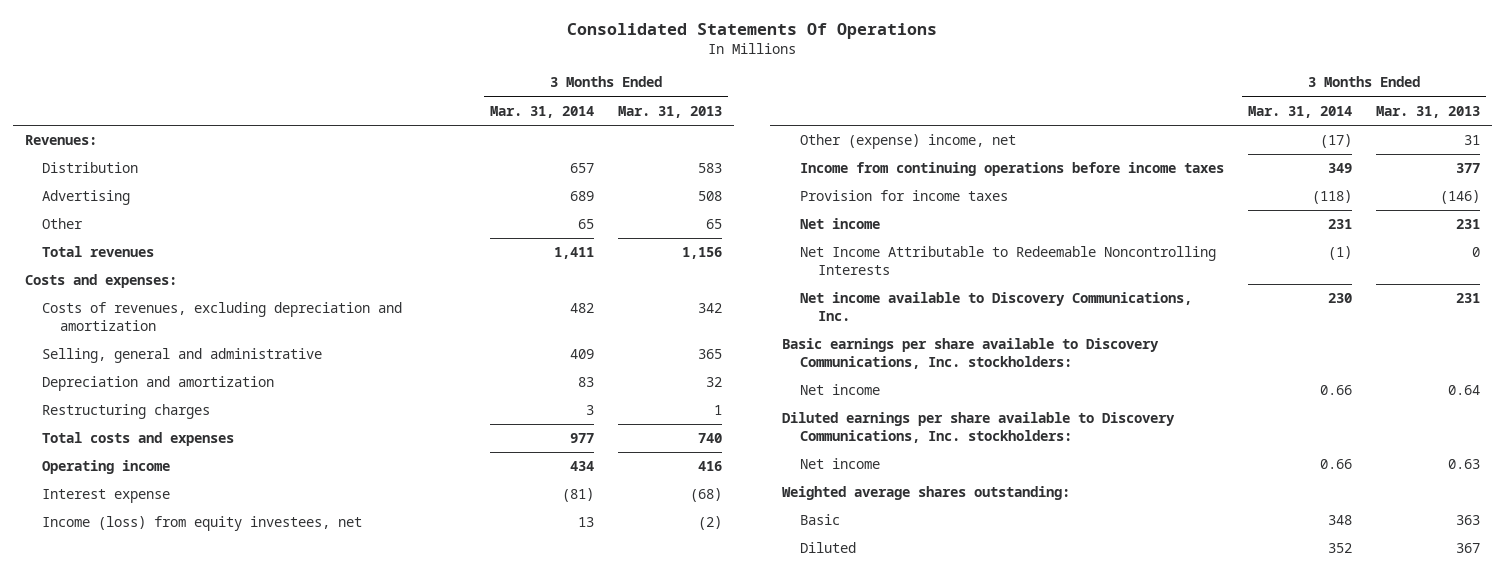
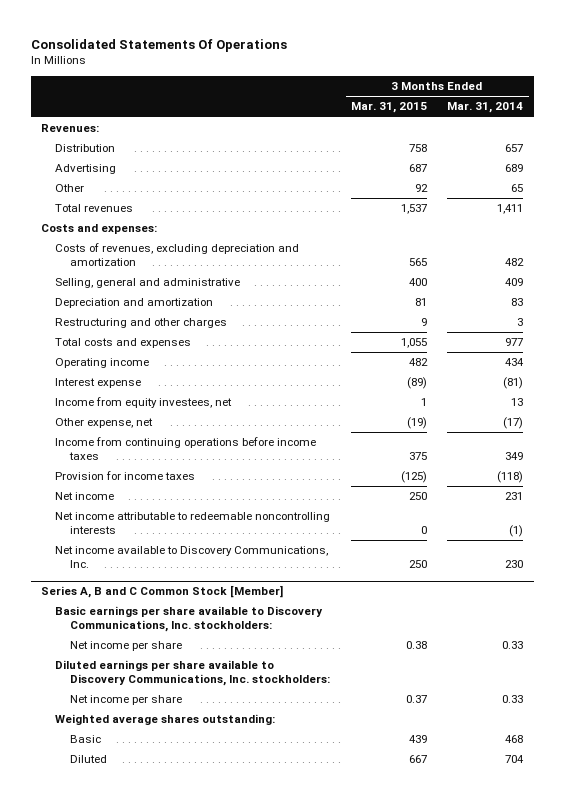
[618,105,723,118] Mar. 31, 2013 -> none
none -> [350,102,427,114] Mar. 31, 2015
[42,404,211,420] Restructuring charges -> [55,318,228,329] Restructuring and other charges
[42,516,363,532] Income (loss) from equity investees, net -> [55,397,233,409] Income from equity investees, net
[799,134,1016,150] Other (expense) income, net -> [55,418,154,429] Other expense, net
[799,246,1216,276] Net Income Attributable to Redeemable Noncontrolling Interests -> [55,512,331,535] Net income attributable to redeemable noncontrolling interests
none -> [41,585,284,599] Series A, B and C Common Stock [Member]
[799,384,880,396] Net income -> [69,641,182,652] Net income per share
[1319,385,1352,396] 0.66 -> [502,641,524,650] 0.33
[799,458,880,470] Net income -> [69,695,182,706] Net income per share
[1319,459,1352,470] 0.66 -> [502,695,524,704] 0.33
[1327,515,1352,526] 348 -> [505,735,524,744] 468
[1327,543,1352,554] 352 -> [505,755,525,764] 704

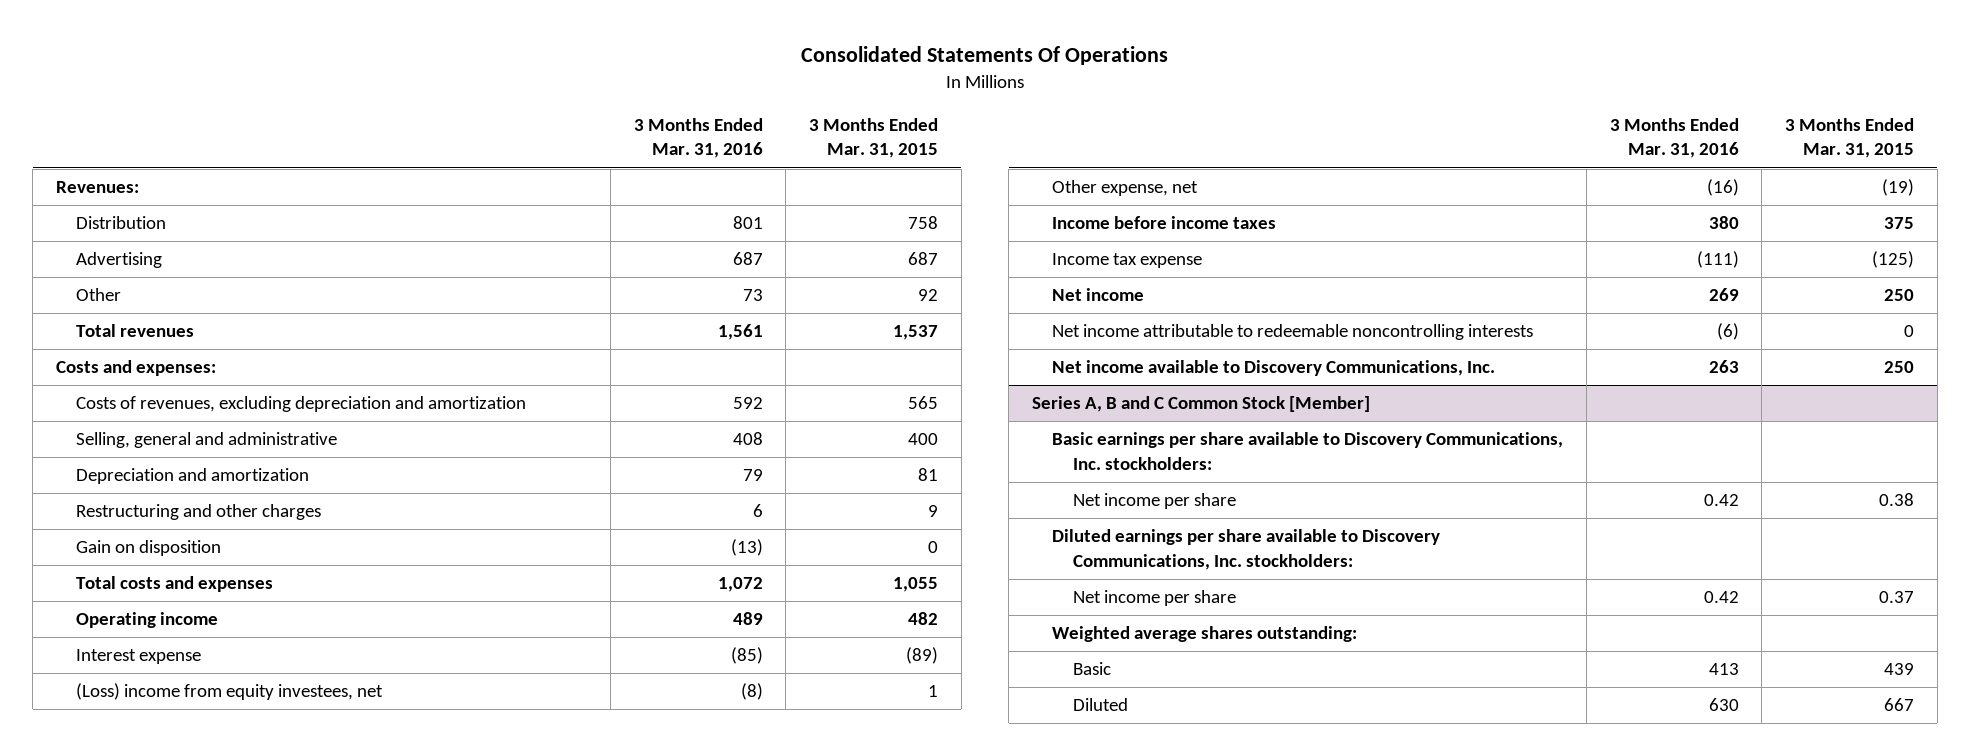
[447,102,524,114] Mar. 31, 2014 -> none
none -> [633,118,763,159] 3 Months Ended Mar. 31, 2016
none -> [76,540,222,557] Gain on disposition
[55,397,233,409] Income from equity investees, net -> [76,683,384,701] (Loss) income from equity investees, net
[55,437,317,461] Income from continuing operations before income taxes -> [1052,216,1277,230] Income before income taxes
[55,471,196,481] Provision for income taxes -> [1052,253,1203,269] Income tax expense

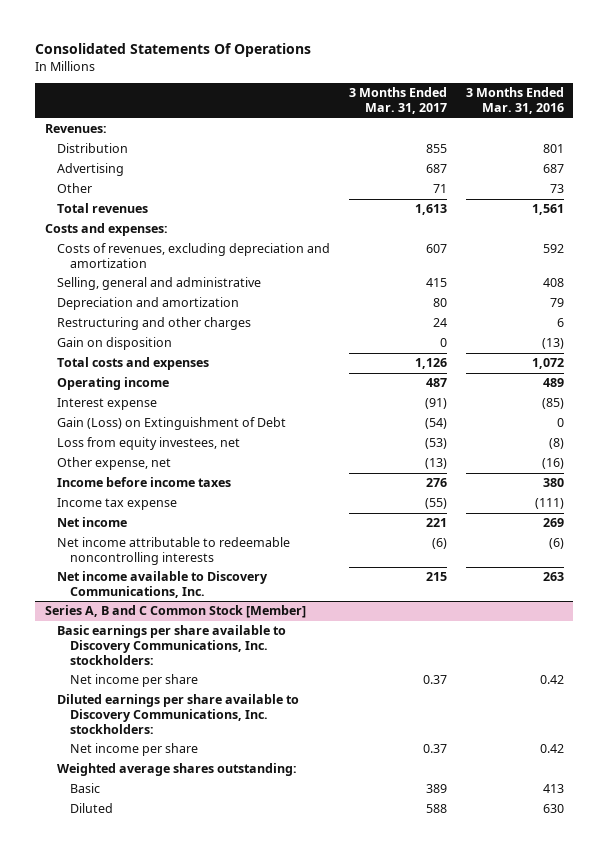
[808,118,938,159] 3 Months Ended Mar. 31, 2015 -> none
none -> [349,87,448,115] 3 Months Ended Mar. 31, 2017
none -> [57,417,287,431] Gain (Loss) on Extinguishment of Debt
[76,683,384,701] (Loss) income from equity investees, net -> [57,437,241,451] Loss from equity investees, net

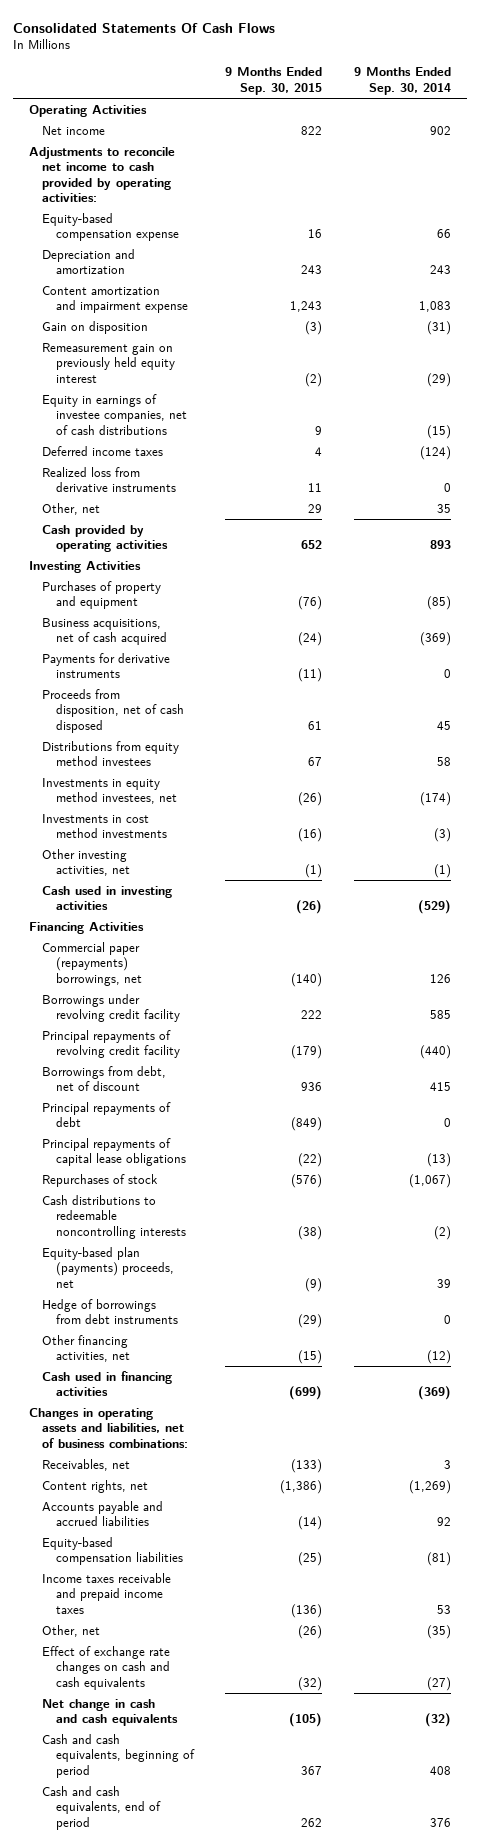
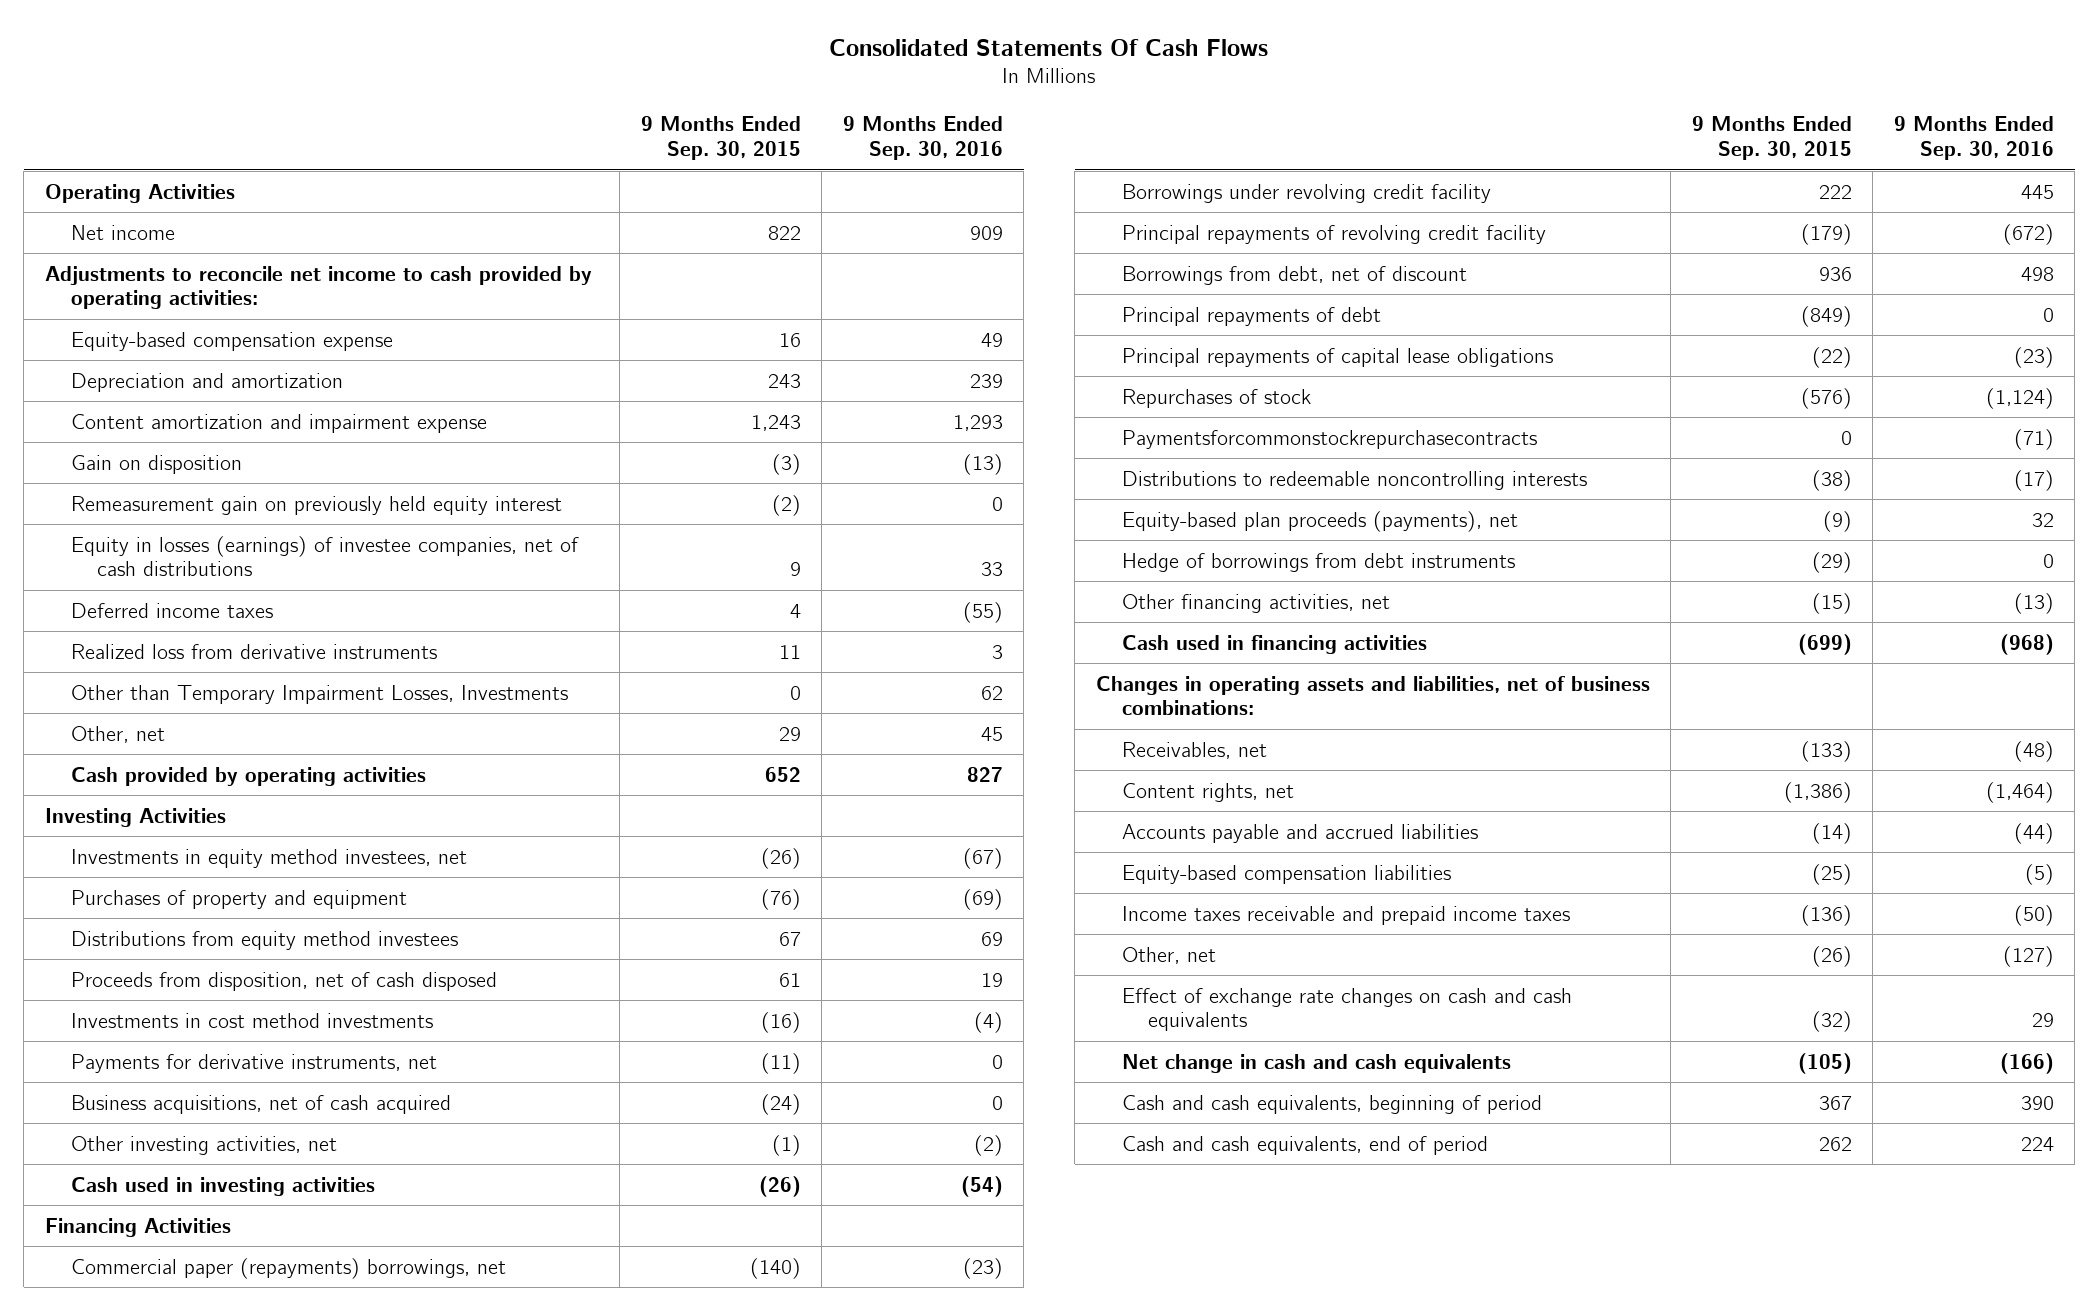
[353,67,451,96] 9 Months Ended Sep. 30, 2014 -> none
none -> [842,116,1003,161] 9 Months Ended Sep. 30, 2016
[42,393,187,435] Equity in earnings of investee companies, net of cash distributions -> [70,535,579,577] Equity in losses (earnings) of investee companies, net of cash distributions
none -> [70,684,568,704] Other than Temporary Impairment Losses, Investments
[42,777,177,805] Investments in equity method investees, net -> [70,848,467,868] Investments in equity method investees, net
[42,652,171,679] Payments for derivative instruments -> none
[42,688,184,733] Proceeds from disposition, net of cash disposed -> [70,971,497,991] Proceeds from disposition, net of cash disposed
none -> [70,1053,437,1073] Payments for derivative instruments, net
[42,617,167,646] Business acquisitions, net of cash acquired -> [70,1094,451,1114] Business acquisitions, net of cash acquired
none -> [1121,429,1537,449] Paymentsforcommonstockrepurchasecontracts
[42,1194,186,1239] Cash distributions to redeemable noncontrolling interests -> [1121,470,1587,490] Distributions to redeemable noncontrolling interests
[42,1246,174,1288] Equity-based plan (payments) proceeds, net -> [1121,510,1518,532] Equity-based plan proceeds (payments), net

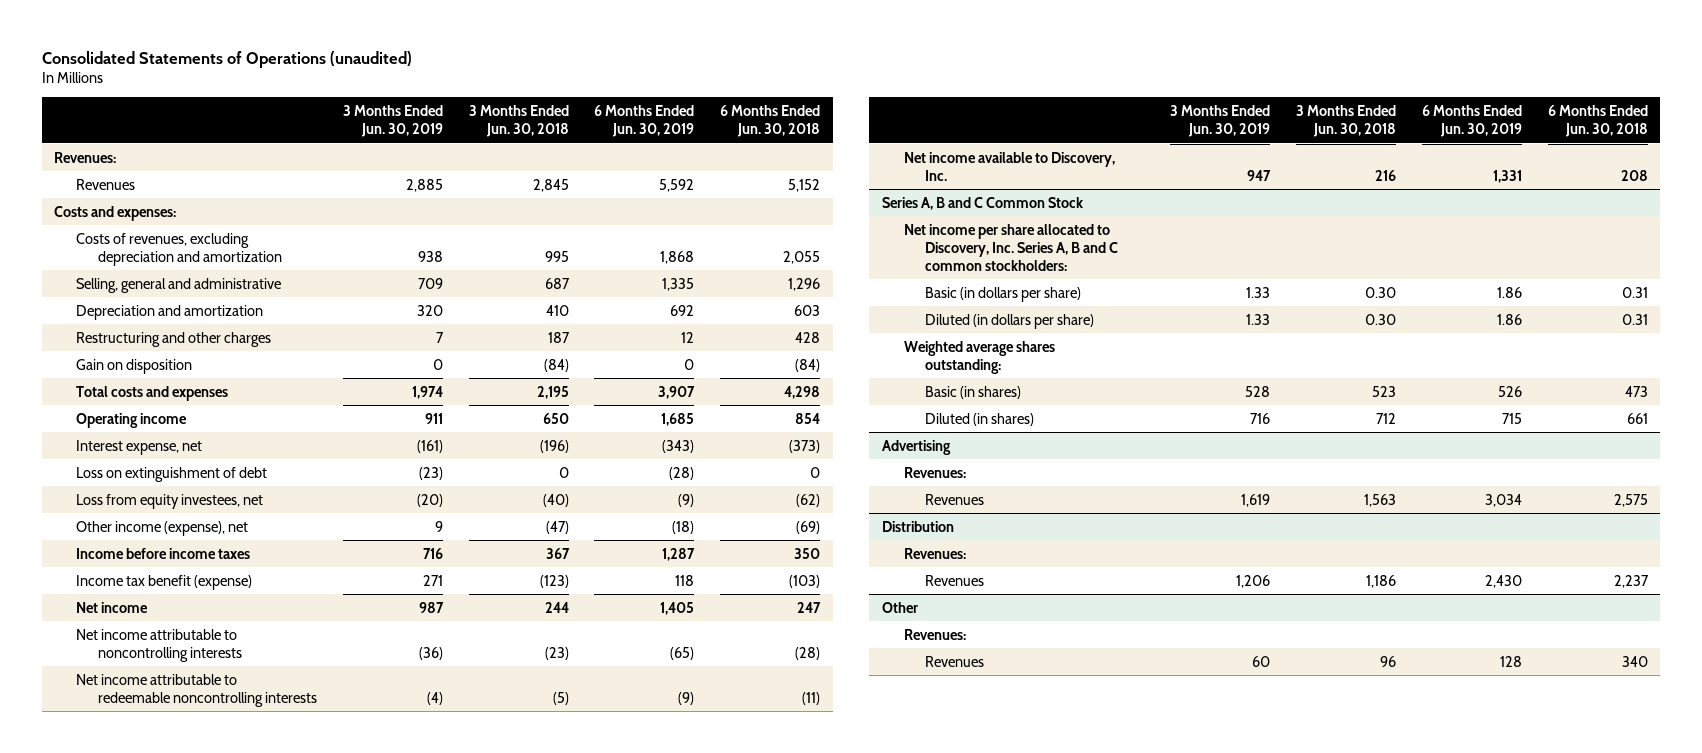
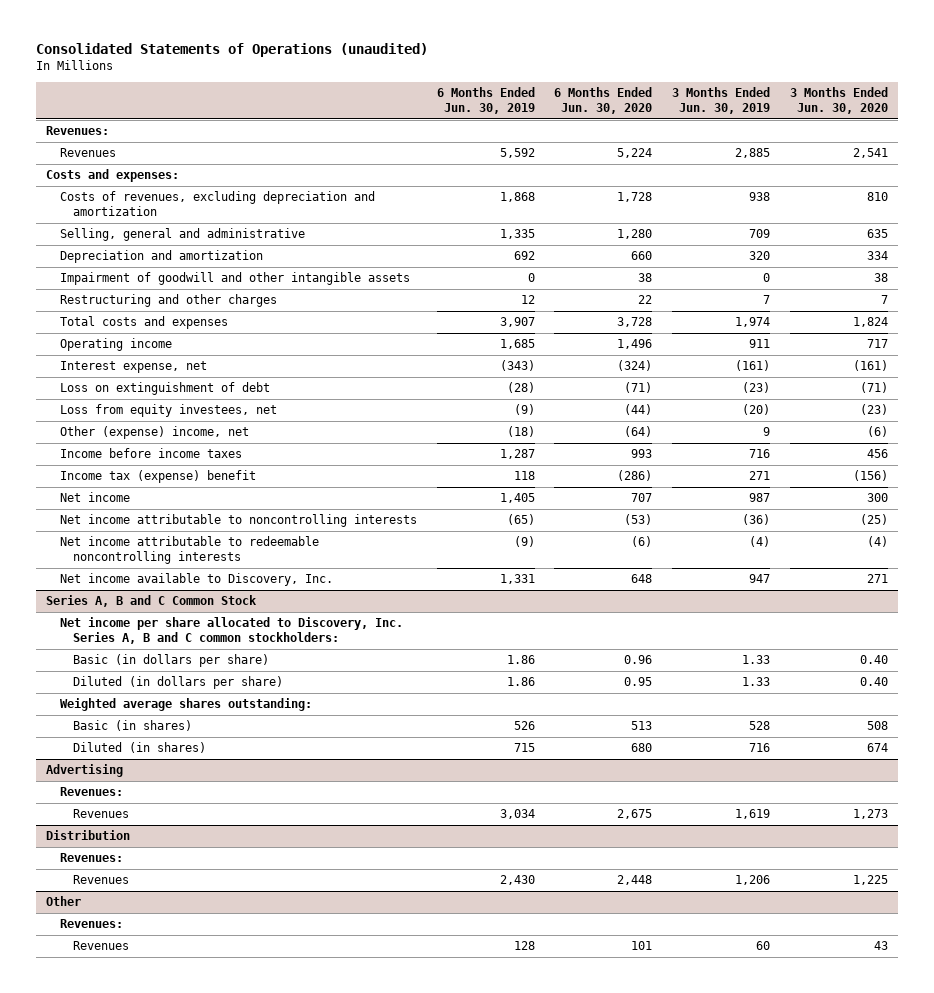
[468,104,569,137] 3 Months Ended Jun. 30, 2018 -> none
[720,104,821,137] 6 Months Ended Jun. 30, 2018 -> none
none -> [554,87,653,114] 6 Months Ended Jun. 30, 2020
none -> [789,87,888,114] 3 Months Ended Jun. 30, 2020
none -> [59,272,410,286] Impairment of goodwill and other intangible assets
[76,358,193,374] Gain on disposition -> none
[76,520,249,536] Other income (expense), net -> [59,426,249,440] Other (expense) income, net
[76,574,253,590] Income tax benefit (expense) -> [59,470,256,484] Income tax (expense) benefit

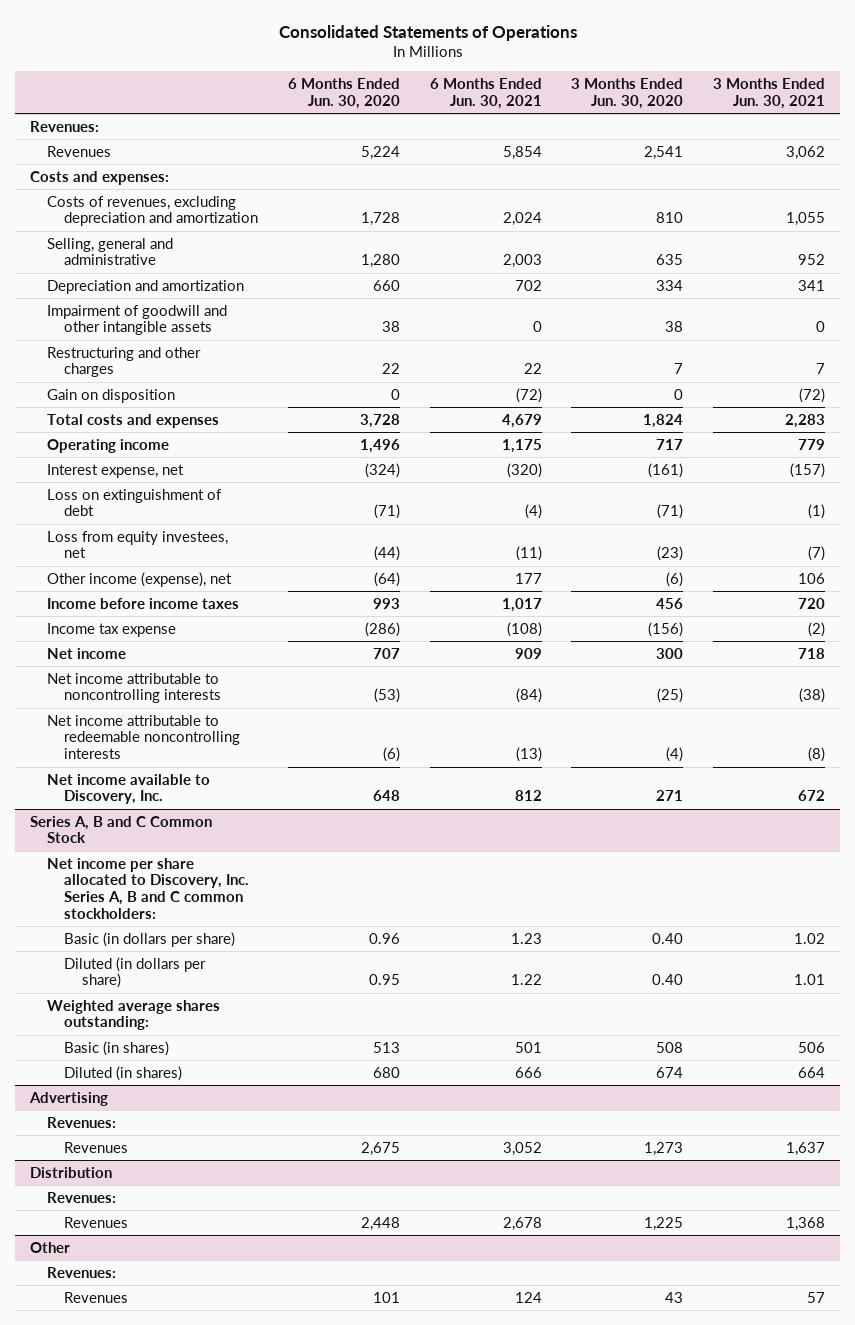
[36,43,429,58] Consolidated Statements of Operations (unaudited) -> [278,24,577,41] Consolidated Statements of Operations
[436,87,535,114] 6 Months Ended Jun. 30, 2019 -> none
[672,87,771,114] 3 Months Ended Jun. 30, 2019 -> none
none -> [429,77,542,109] 6 Months Ended Jun. 30, 2021
none -> [712,77,825,109] 3 Months Ended Jun. 30, 2021
none -> [47,388,176,403] Gain on disposition
[59,426,249,440] Other (expense) income, net -> [47,571,233,587] Other income (expense), net
[59,470,256,484] Income tax (expense) benefit -> [47,622,177,637] Income tax expense

